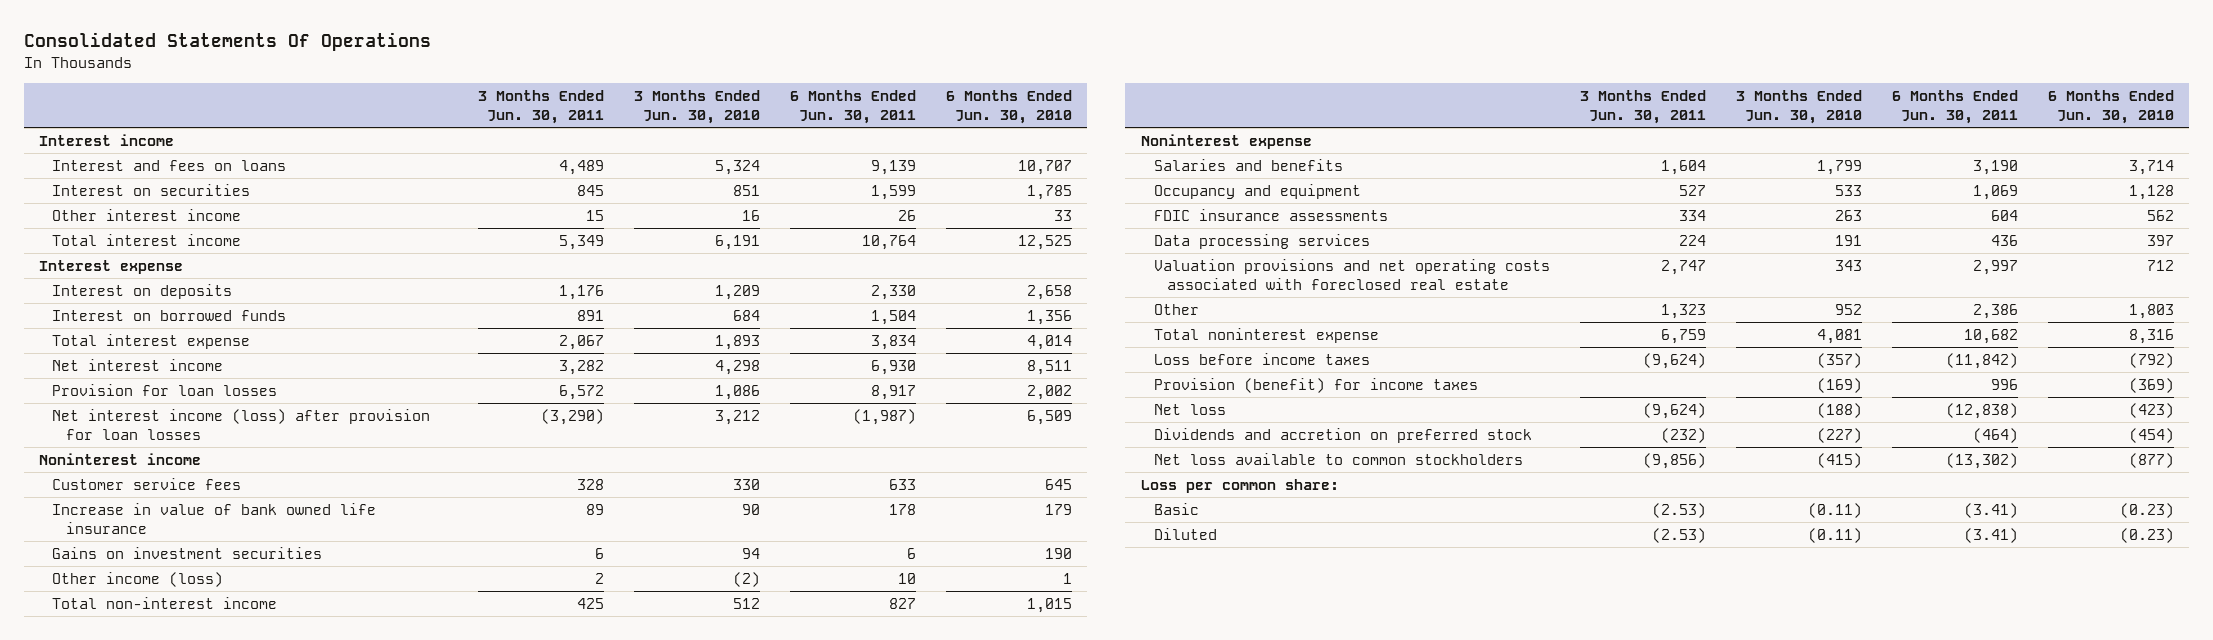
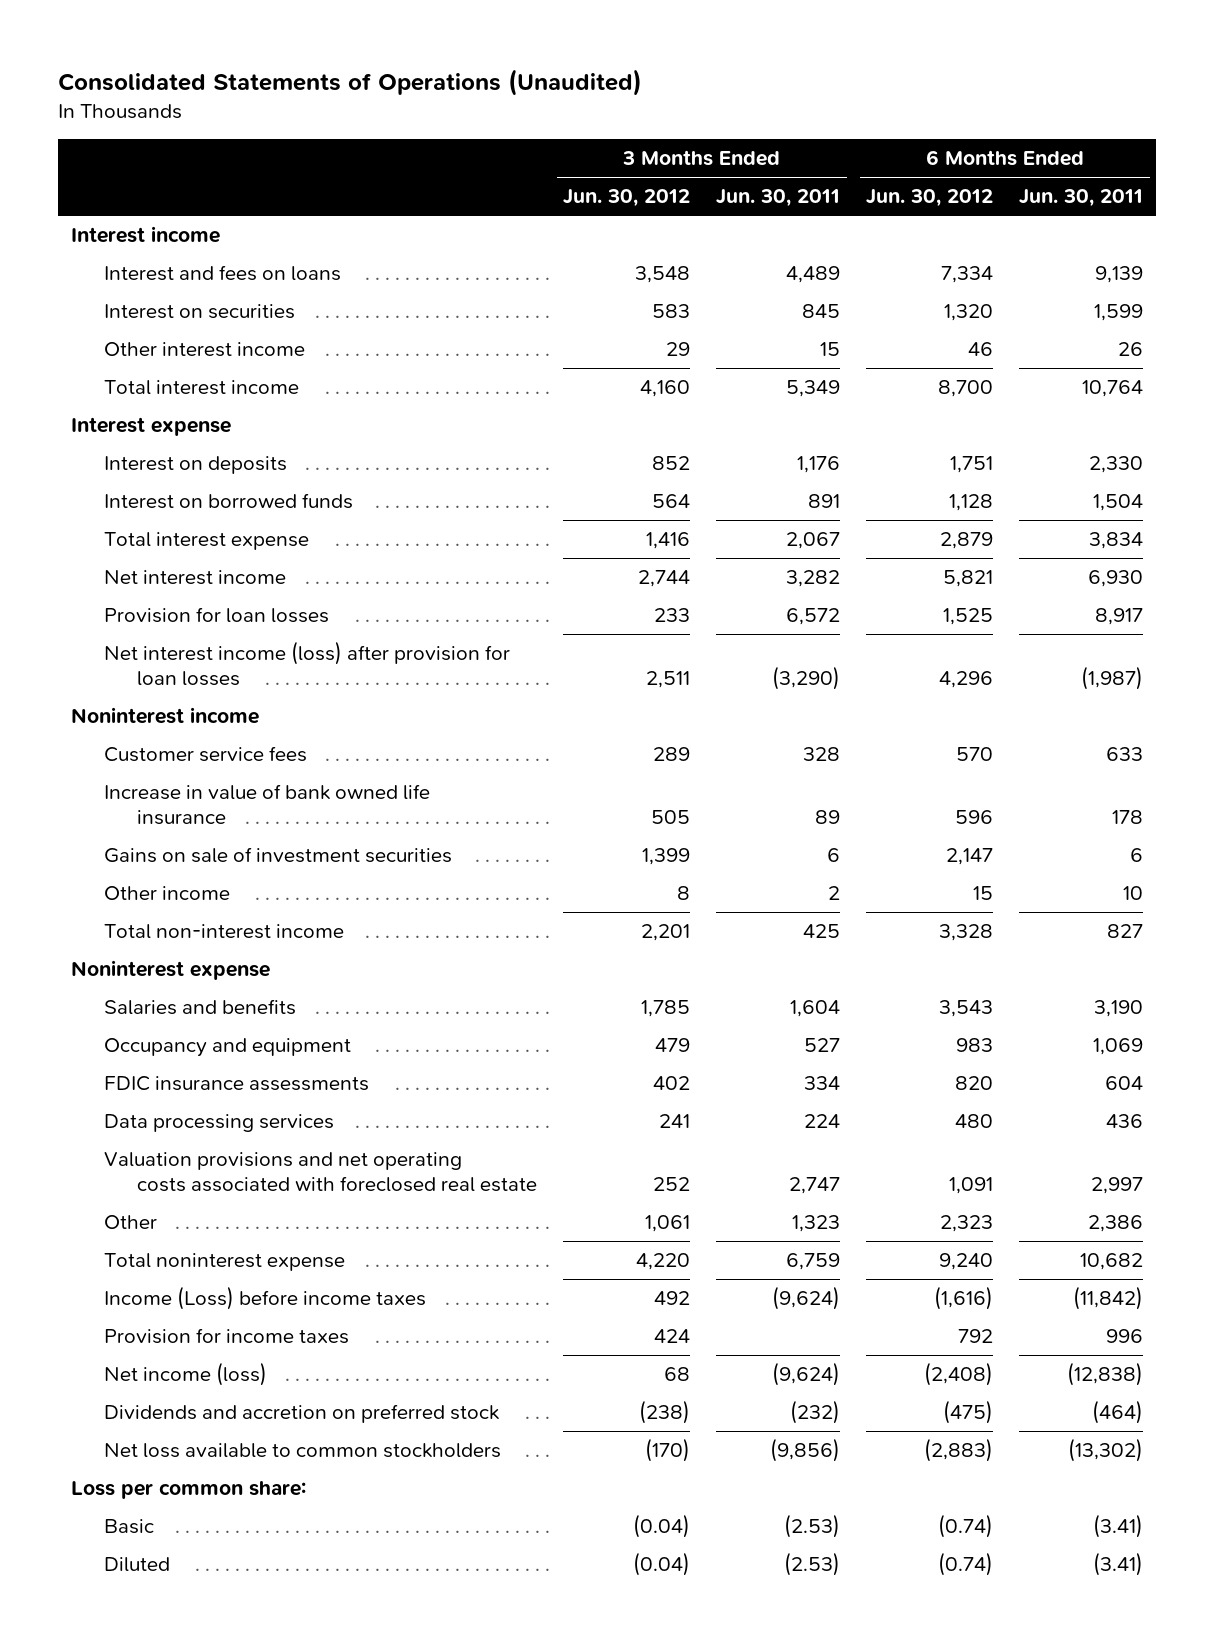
[23,32,431,52] Consolidated Statements Of Operations -> [57,69,642,97] Consolidated Statements of Operations (Unaudited)
[634,89,761,125] 3 Months Ended Jun. 30, 2010 -> none
[946,89,1073,125] 6 Months Ended Jun. 30, 2010 -> none
none -> [563,189,691,208] Jun. 30, 2012
none -> [866,189,994,208] Jun. 30, 2012
[52,546,323,559] Gains on investment securities -> [103,847,452,864] Gains on sale of investment securities
[52,571,224,587] Other income (loss) -> [103,886,230,901] Other income
[1153,352,1370,365] Loss before income taxes -> [103,1286,426,1311] Income (Loss) before income taxes
[1153,377,1478,393] Provision (benefit) for income taxes -> [103,1328,349,1345] Provision for income taxes
[1153,403,1226,415] Net loss -> [103,1362,267,1387] Net income (loss)

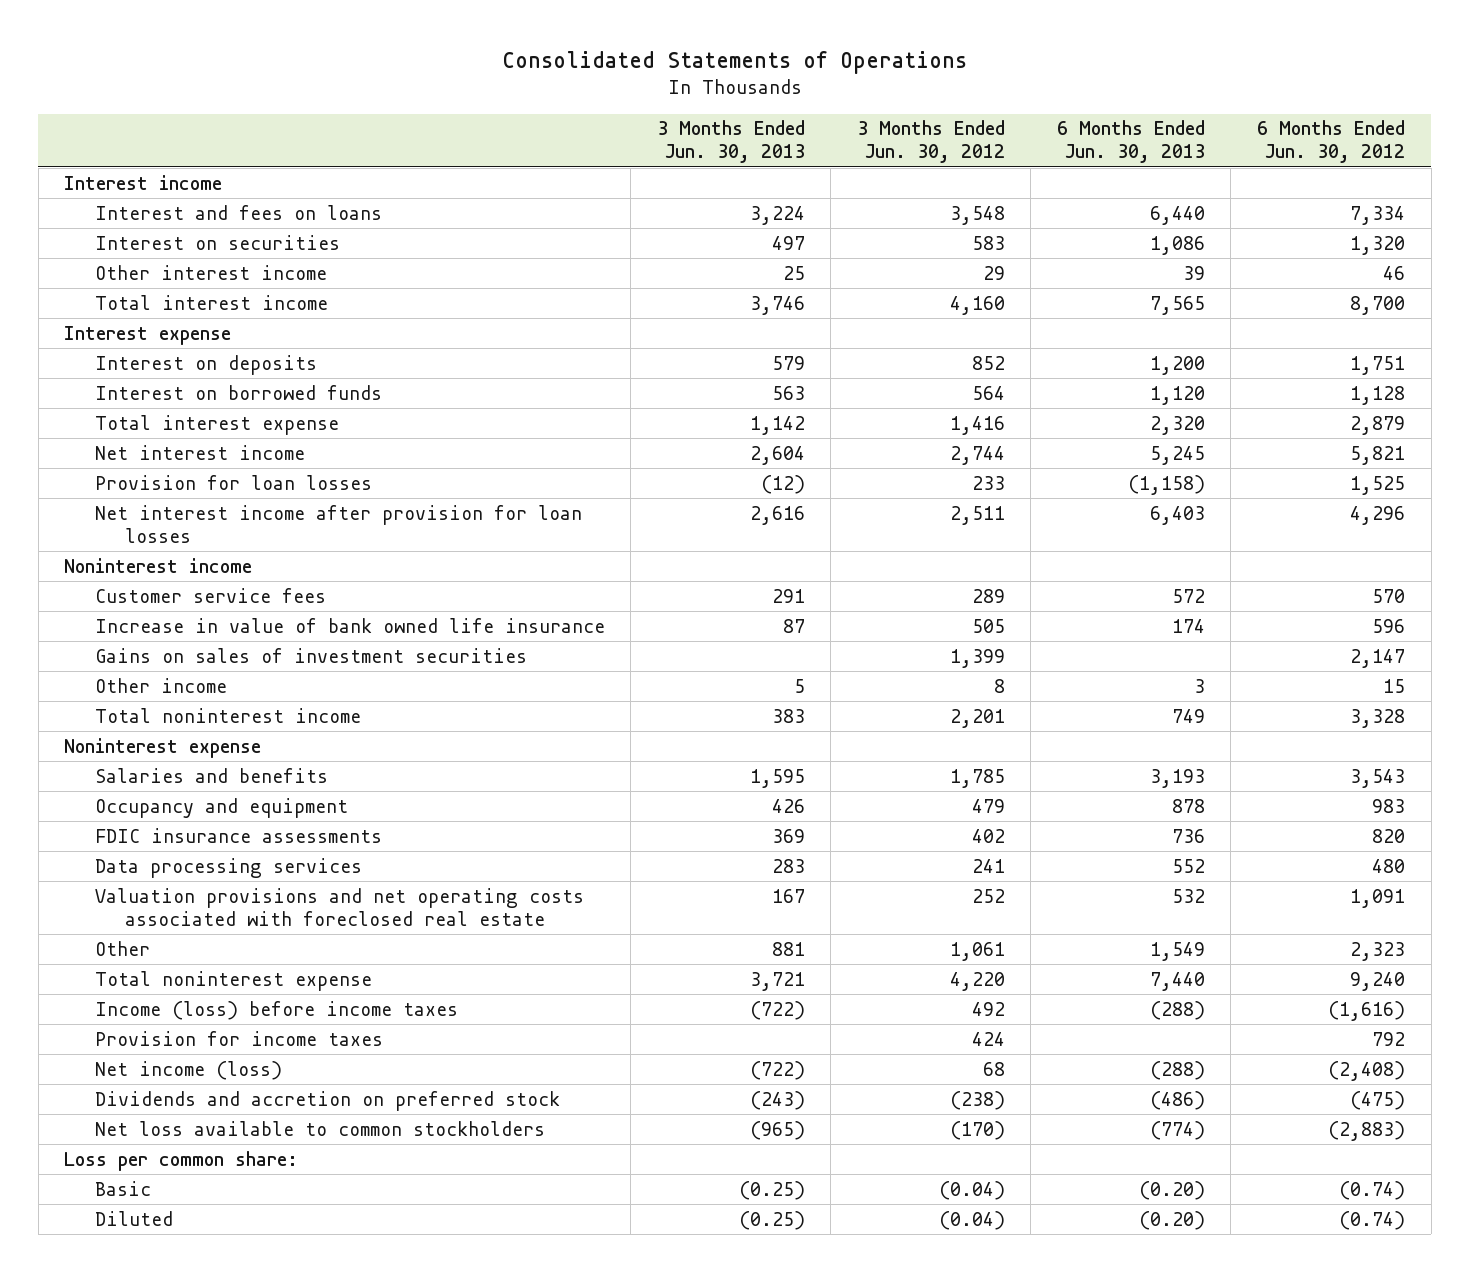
[57,69,642,97] Consolidated Statements of Operations (Unaudited) -> [501,51,967,75] Consolidated Statements of Operations
[716,189,841,208] Jun. 30, 2011 -> none
[1019,189,1144,208] Jun. 30, 2011 -> none
none -> [656,120,805,164] 3 Months Ended Jun. 30, 2013
none -> [1056,120,1205,164] 6 Months Ended Jun. 30, 2013
[103,641,510,687] Net interest income (loss) after provision for loan losses -> [94,504,582,543] Net interest income after provision for loan losses
[103,847,452,864] Gains on sale of investment securities -> [94,647,527,663] Gains on sales of investment securities
[103,924,344,940] Total non-interest income -> [94,707,361,723] Total noninterest income
[103,1286,426,1311] Income (Loss) before income taxes -> [94,1000,458,1020] Income (loss) before income taxes

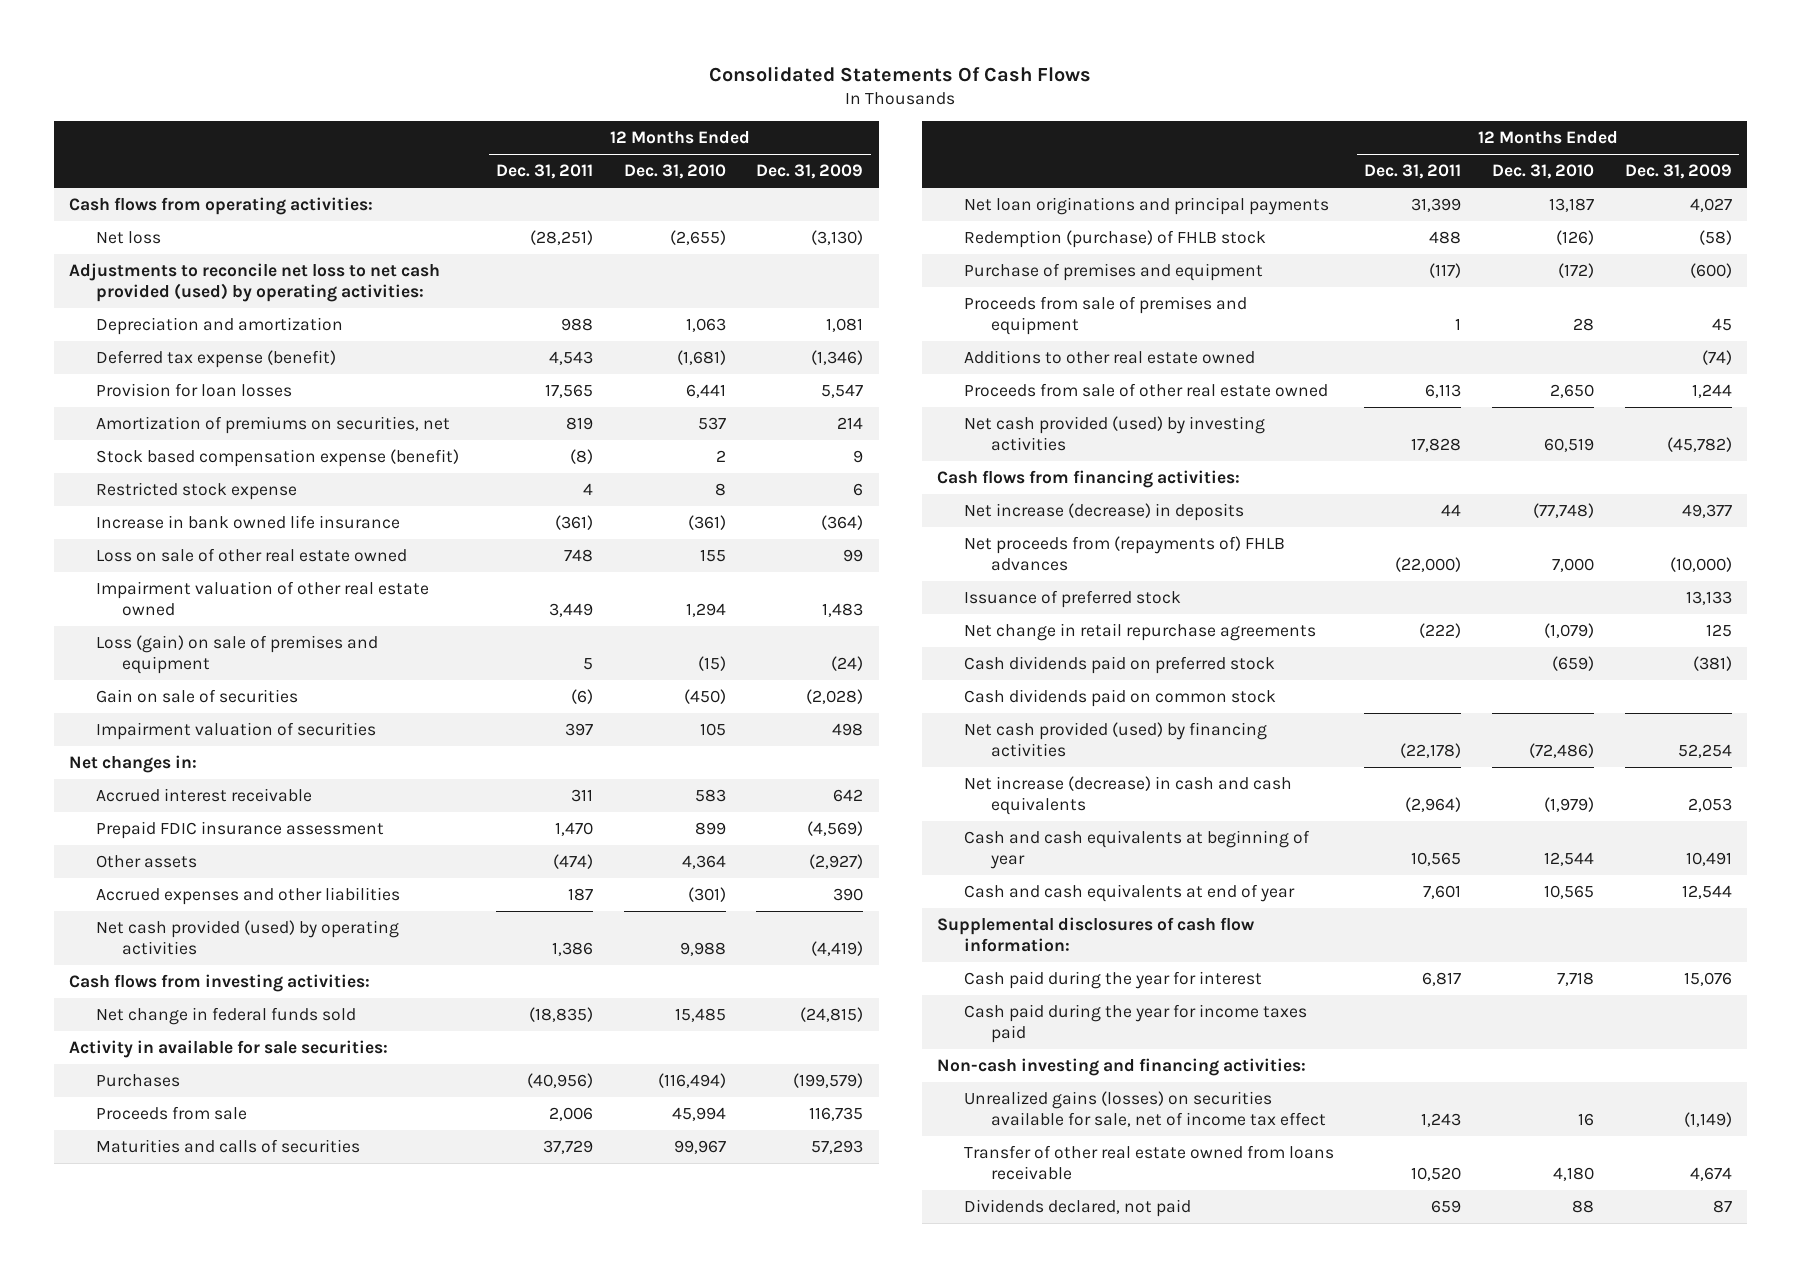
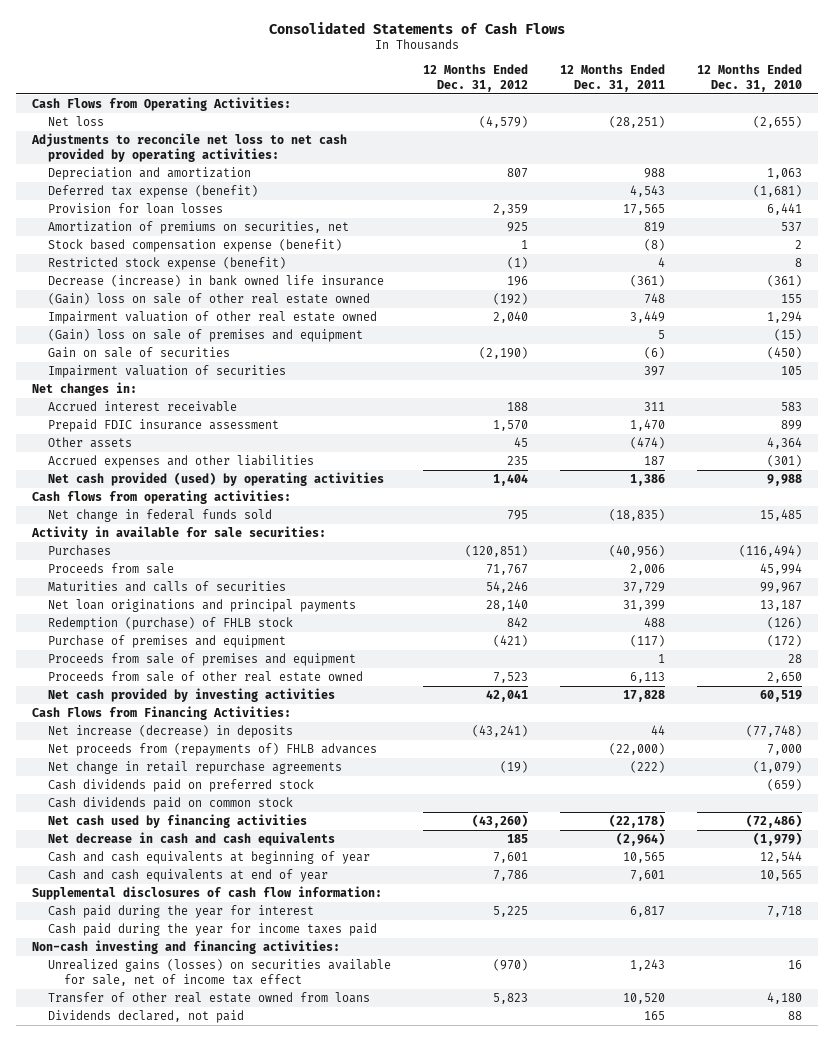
[709,65,1092,82] Consolidated Statements Of Cash Flows -> [268,21,565,34] Consolidated Statements of Cash Flows
[756,164,864,180] Dec. 31, 2009 -> none
none -> [422,64,528,92] 12 Months Ended Dec. 31, 2012
none -> [31,97,291,112] Cash Flows from Operating Activities:
[69,262,441,302] Adjustments to reconcile net loss to net cash provided (used) by operating activities: -> [30,133,347,162] Adjustments to reconcile net loss to net cash provided by operating activities:
[95,481,297,500] Restricted stock expense -> [47,257,286,271] Restricted stock expense (benefit)
[95,514,400,529] Increase in bank owned life insurance -> [47,275,384,288] Decrease (increase) in bank owned life insurance
[95,547,407,562] Loss on sale of other real estate owned -> [47,293,370,306] (Gain) loss on sale of other real estate owned
[95,634,378,674] Loss (gain) on sale of premises and equipment -> [47,329,363,343] (Gain) loss on sale of premises and equipment
[69,973,371,992] Cash flows from investing activities: -> none
[69,196,374,215] Cash flows from operating activities: -> [31,490,291,505] Cash flows from operating activities:
[963,349,1255,364] Additions to other real estate owned -> none
[963,415,1265,451] Net cash provided (used) by investing activities -> [47,688,335,703] Net cash provided by investing activities
[937,469,1241,488] Cash flows from financing activities: -> [31,706,291,721] Cash Flows from Financing Activities:
[963,589,1181,608] Issuance of preferred stock -> none
[963,721,1267,757] Net cash provided (used) by financing activities -> [47,814,307,829] Net cash used by financing activities
[963,775,1292,815] Net increase (decrease) in cash and cash equivalents -> [47,832,335,847] Net decrease in cash and cash equivalents
[963,1144,1334,1180] Transfer of other real estate owned from loans receivable -> [47,992,370,1004] Transfer of other real estate owned from loans
[1431,1199,1462,1213] 659 -> [644,1011,666,1021] 165

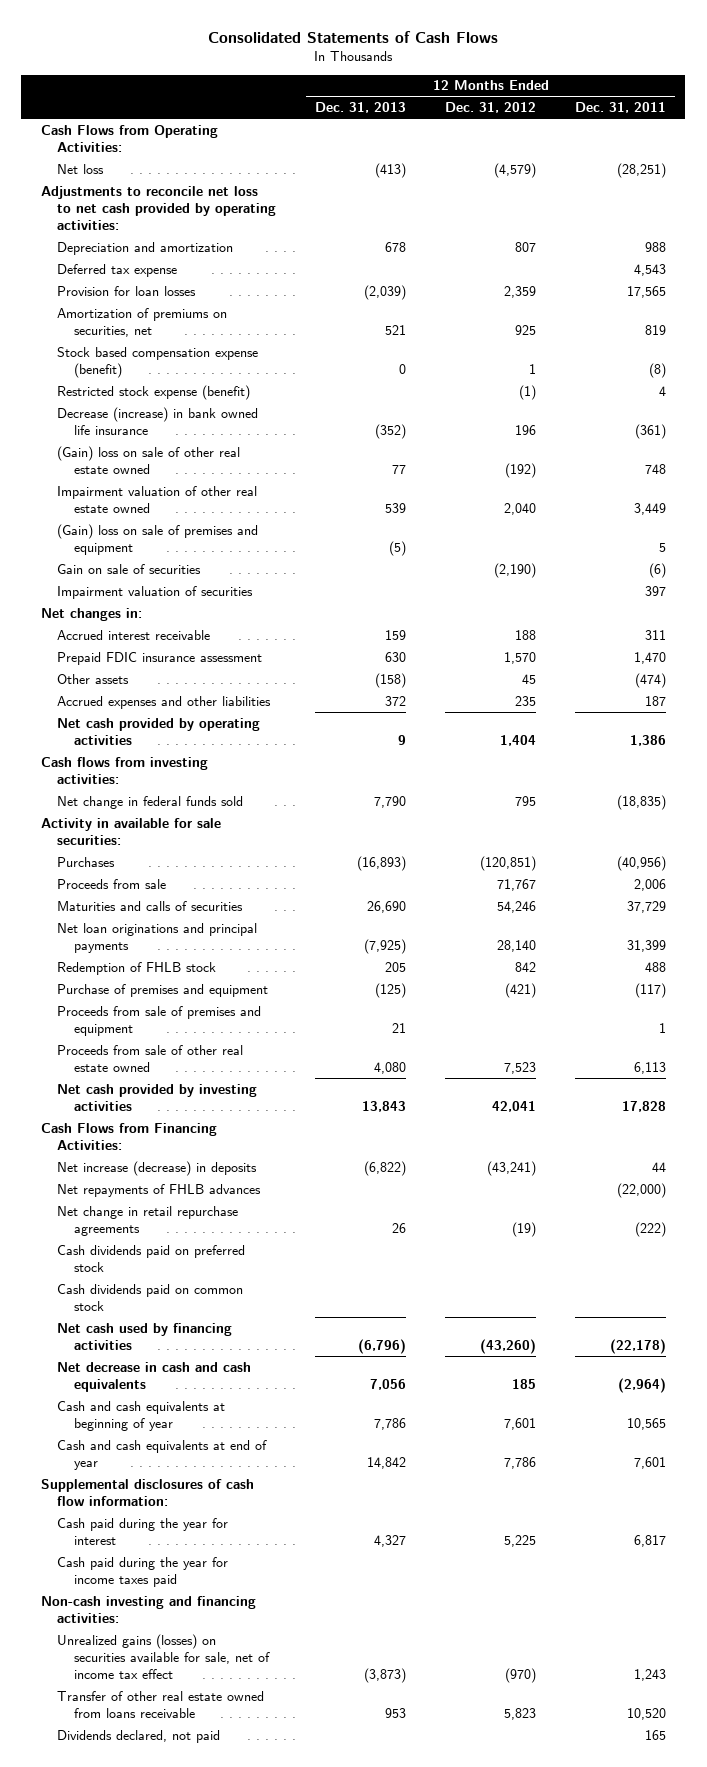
[697,64,803,92] 12 Months Ended Dec. 31, 2010 -> none
none -> [315,102,407,114] Dec. 31, 2013
[47,185,258,199] Deferred tax expense (benefit) -> [57,263,178,277] Deferred tax expense
[47,472,384,487] Net cash provided (used) by operating activities -> [57,717,261,745] Net cash provided by operating activities
[31,490,291,505] Cash flows from operating activities: -> [40,756,208,784] Cash flows from investing activities:
[47,617,293,631] Redemption (purchase) of FHLB stock -> [57,961,217,975] Redemption of FHLB stock
[47,743,377,757] Net proceeds from (repayments of) FHLB advances -> [57,1183,262,1197] Net repayments of FHLB advances
[47,992,370,1004] Transfer of other real estate owned from loans -> [57,1690,265,1718] Transfer of other real estate owned from loans receivable

